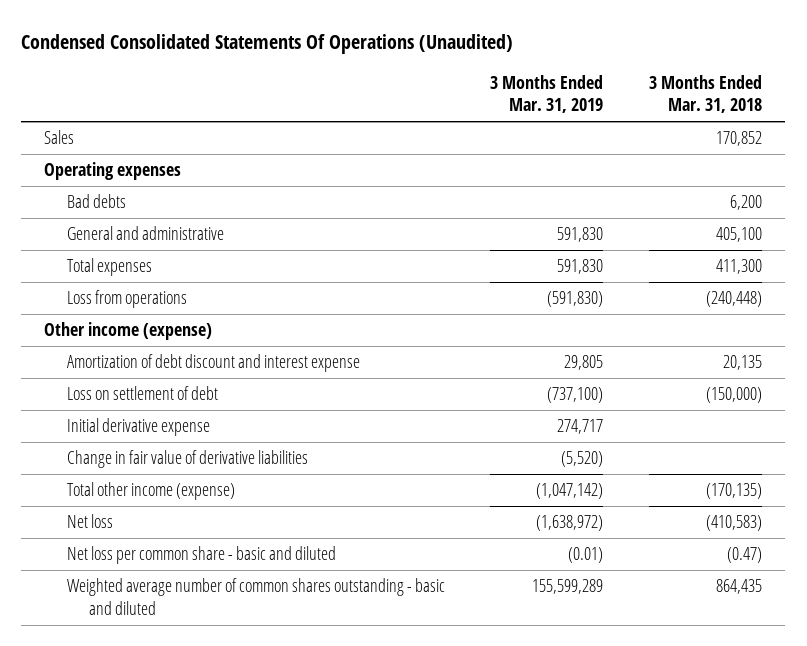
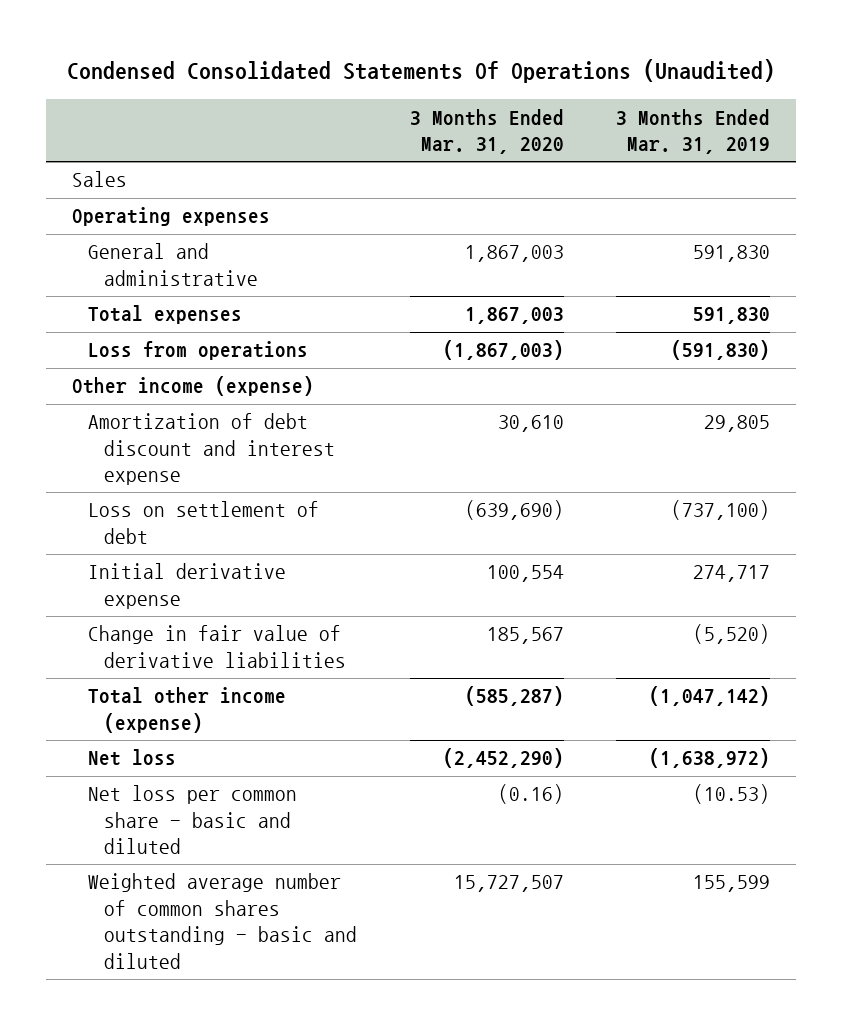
[649,74,763,114] 3 Months Ended Mar. 31, 2018 -> none
none -> [409,108,564,155] 3 Months Ended Mar. 31, 2020
[66,194,126,209] Bad debts -> none
[568,547,604,564] (0.01) -> [692,784,770,805] (10.53)
[532,579,604,595] 155,599,289 -> [692,875,770,893] 155,599

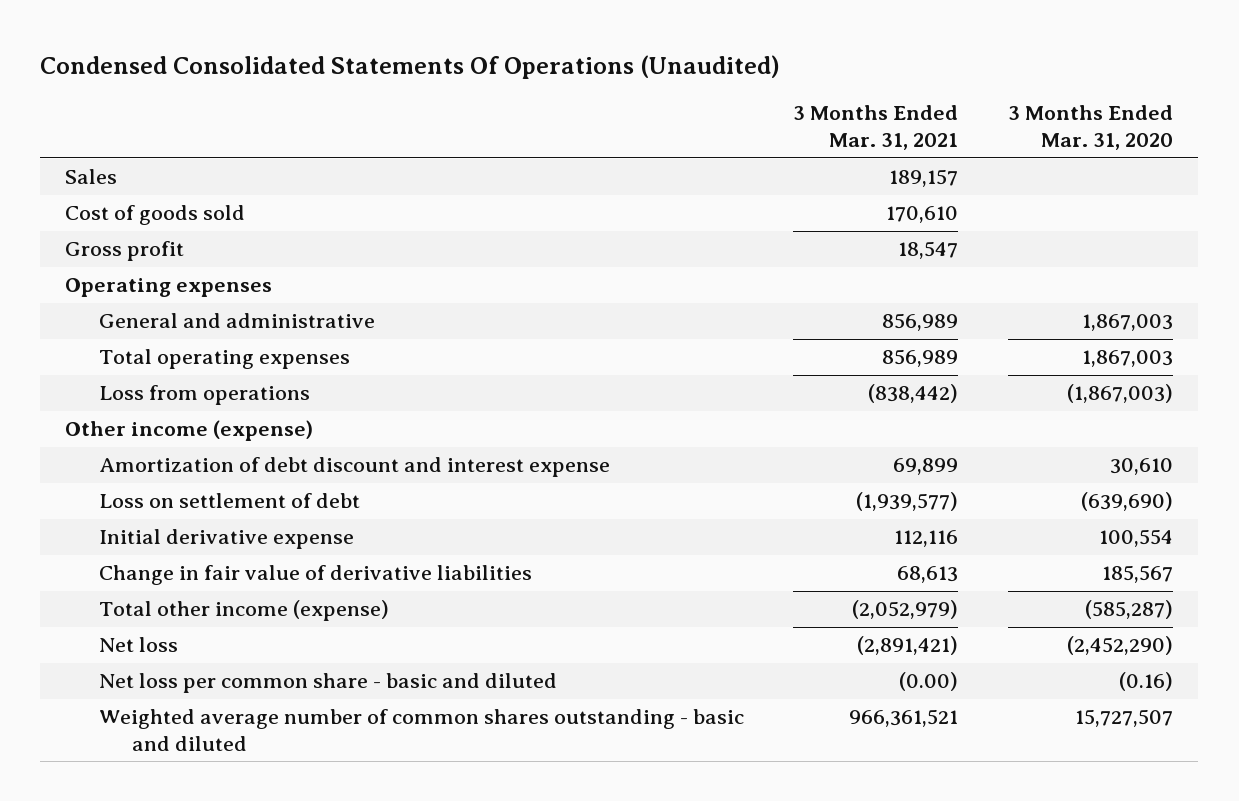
[615,108,770,155] 3 Months Ended Mar. 31, 2019 -> none
none -> [793,105,959,151] 3 Months Ended Mar. 31, 2021
none -> [65,205,246,226] Cost of goods sold
none -> [65,241,185,262] Gross profit
[88,305,243,325] Total expenses -> [98,349,350,370] Total operating expenses

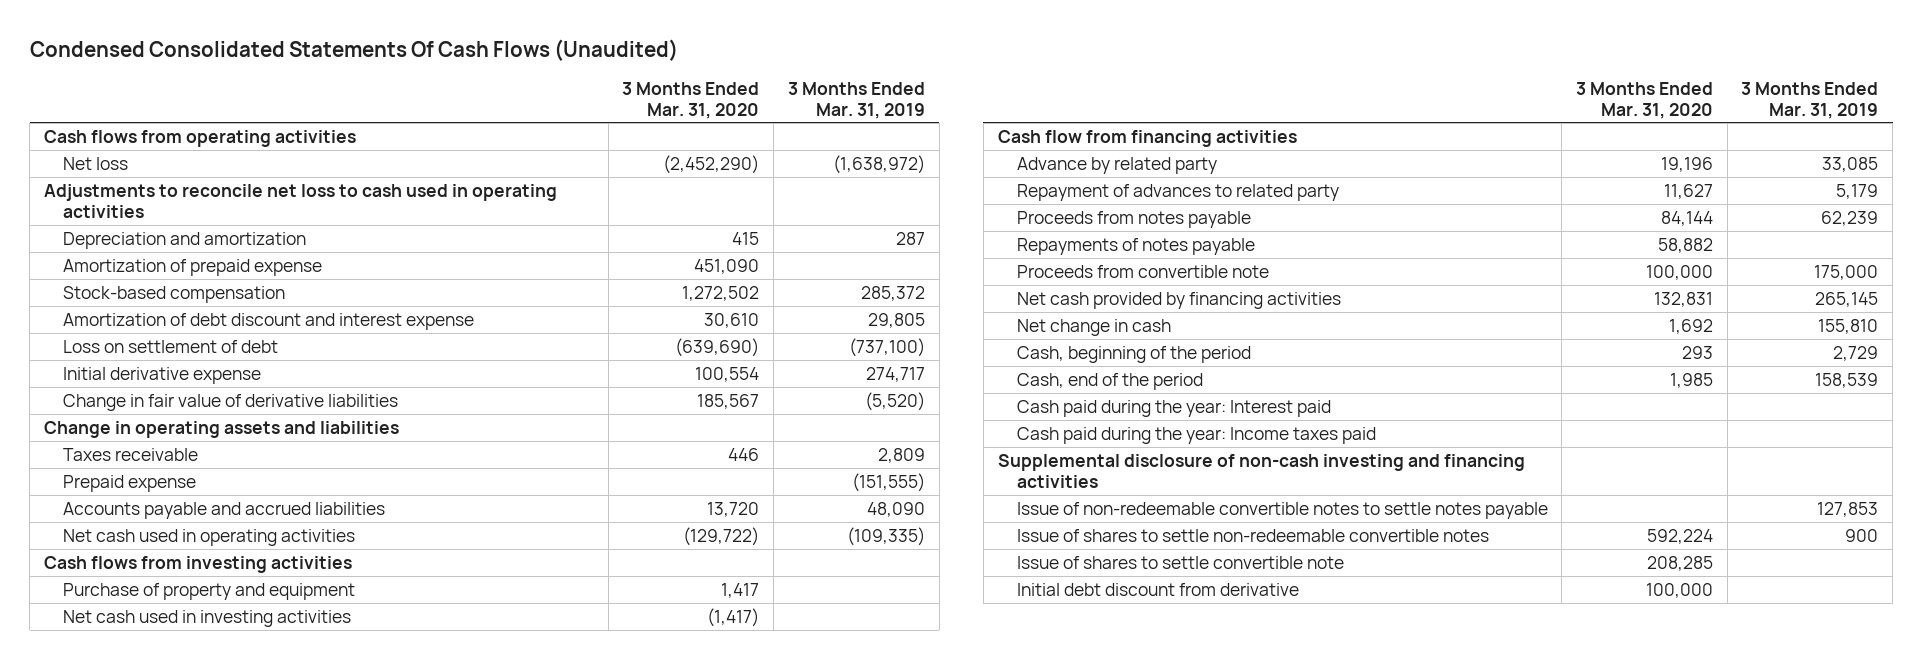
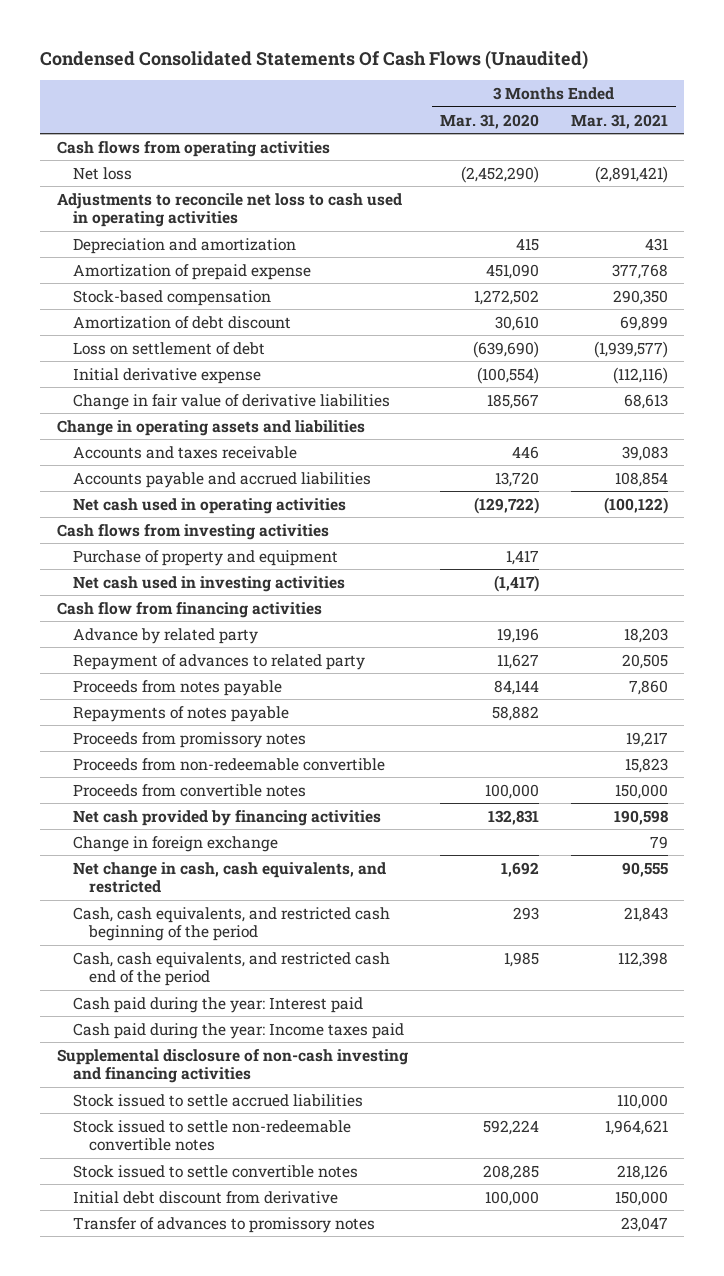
[787,81,925,119] 3 Months Ended Mar. 31, 2019 -> none
none -> [570,113,668,129] Mar. 31, 2021
[63,312,475,330] Amortization of debt discount and interest expense -> [72,315,291,329] Amortization of debt discount
[695,366,760,382] 100,554 -> [476,366,539,384] (100,554)
[63,474,197,492] Prepaid expense -> none
[63,447,199,461] Taxes receivable -> [72,445,297,459] Accounts and taxes receivable
none -> [72,731,306,748] Proceeds from promissory notes
none -> [72,757,385,771] Proceeds from non-redeemable convertible
[1016,264,1269,278] Proceeds from convertible note -> [72,783,306,797] Proceeds from convertible notes
none -> [72,835,278,852] Change in foreign exchange
[1016,318,1171,336] Net change in cash -> [72,861,386,893] Net change in cash, cash equivalents, and restricted
[1016,345,1251,363] Cash, beginning of the period -> [72,906,390,941] Cash, cash equivalents, and restricted cash beginning of the period
[1016,372,1203,390] Cash, end of the period -> [72,951,390,986] Cash, cash equivalents, and restricted cash end of the period
[1016,501,1548,519] Issue of non-redeemable convertible notes to settle notes payable -> none
none -> [72,1093,363,1107] Stock issued to settle accrued liabilities
[1016,528,1489,542] Issue of shares to settle non-redeemable convertible notes -> [72,1119,351,1151] Stock issued to settle non-redeemable convertible notes
[1016,555,1344,569] Issue of shares to settle convertible note -> [72,1164,358,1178] Stock issued to settle convertible notes
none -> [72,1216,375,1233] Transfer of advances to promissory notes

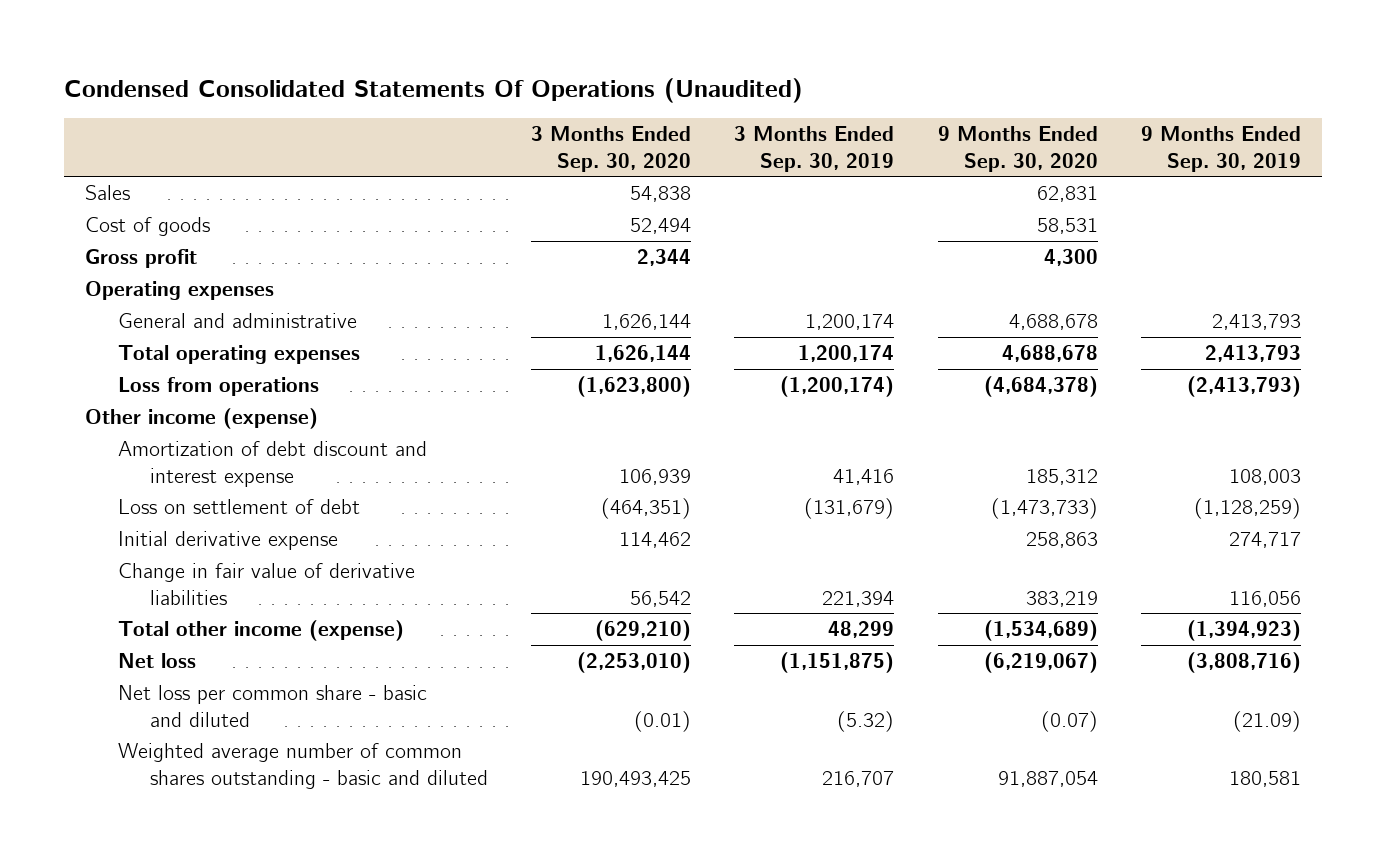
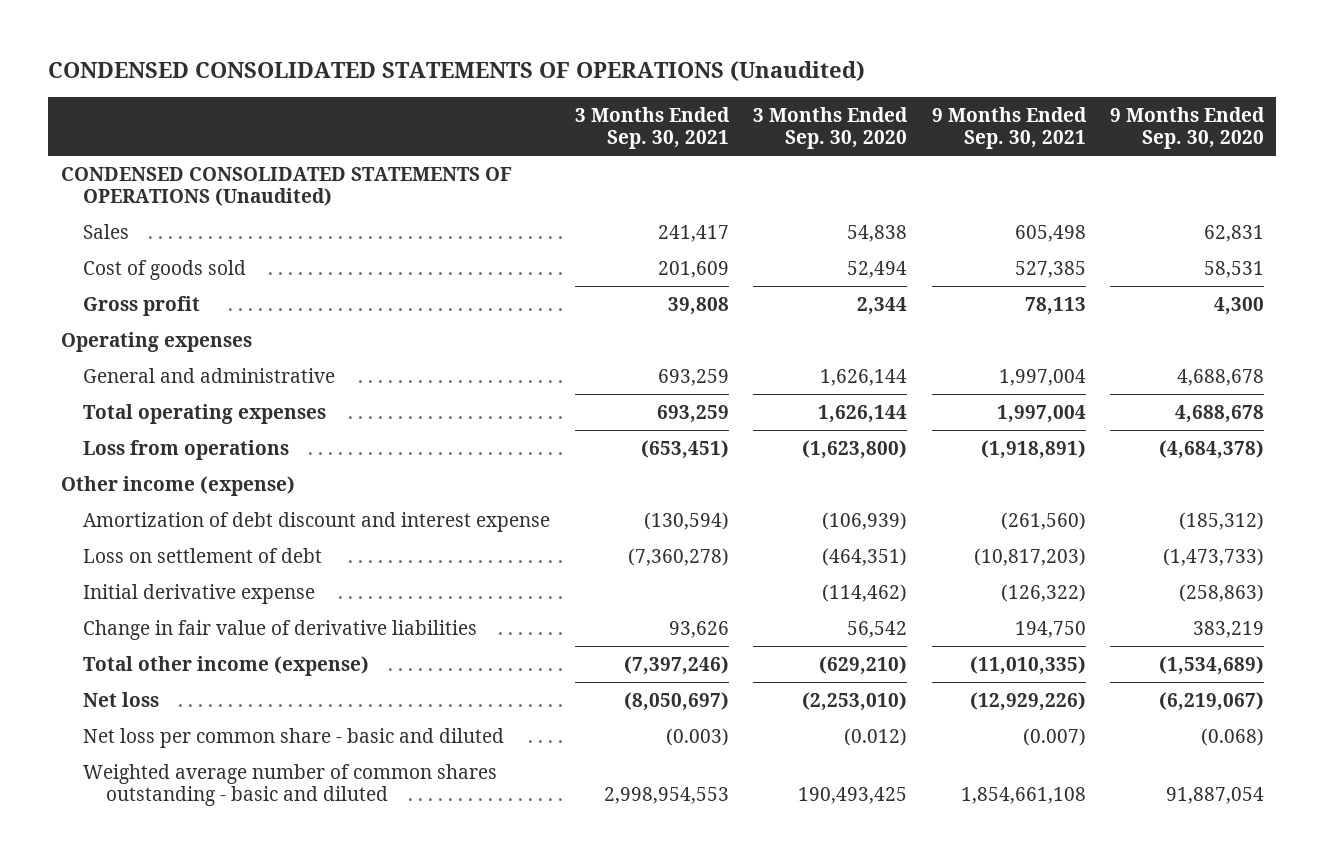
[63,77,803,103] Condensed Consolidated Statements Of Operations (Unaudited) -> [48,60,866,82] CONDENSED CONSOLIDATED STATEMENTS OF OPERATIONS (Unaudited)
[734,126,895,172] 3 Months Ended Sep. 30, 2019 -> none
[1140,126,1301,172] 9 Months Ended Sep. 30, 2019 -> none
none -> [574,106,730,150] 3 Months Ended Sep. 30, 2021
none -> [931,106,1087,150] 9 Months Ended Sep. 30, 2021
none -> [60,166,512,207] CONDENSED CONSOLIDATED STATEMENTS OF OPERATIONS (Unaudited)
[85,217,211,237] Cost of goods -> [83,259,247,280] Cost of goods sold
[619,468,692,485] 106,939 -> [822,511,908,530] (106,939)
[1025,468,1098,485] 185,312 -> [1178,511,1264,530] (185,312)
[619,532,692,549] 114,462 -> [822,583,908,602] (114,462)
[1025,532,1098,549] 258,863 -> [1178,583,1264,602] (258,863)
[634,710,692,732] (0.01) -> [844,727,908,746] (0.012)
[1040,710,1098,732] (0.07) -> [1200,727,1264,746] (0.068)

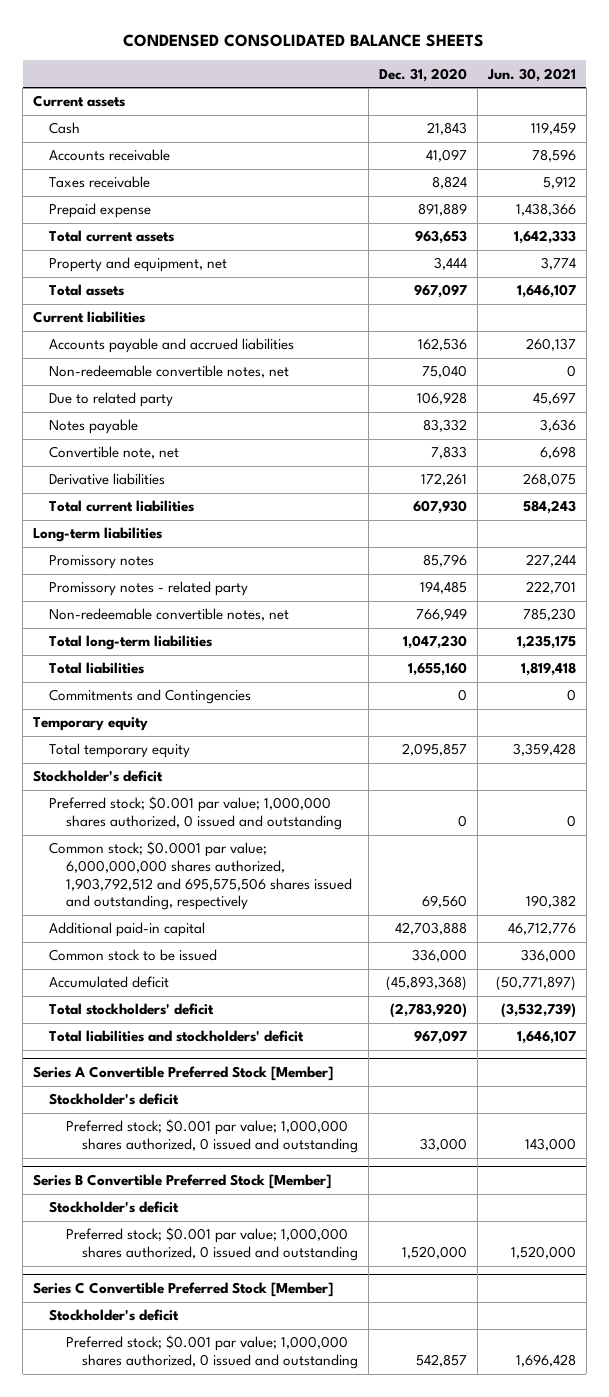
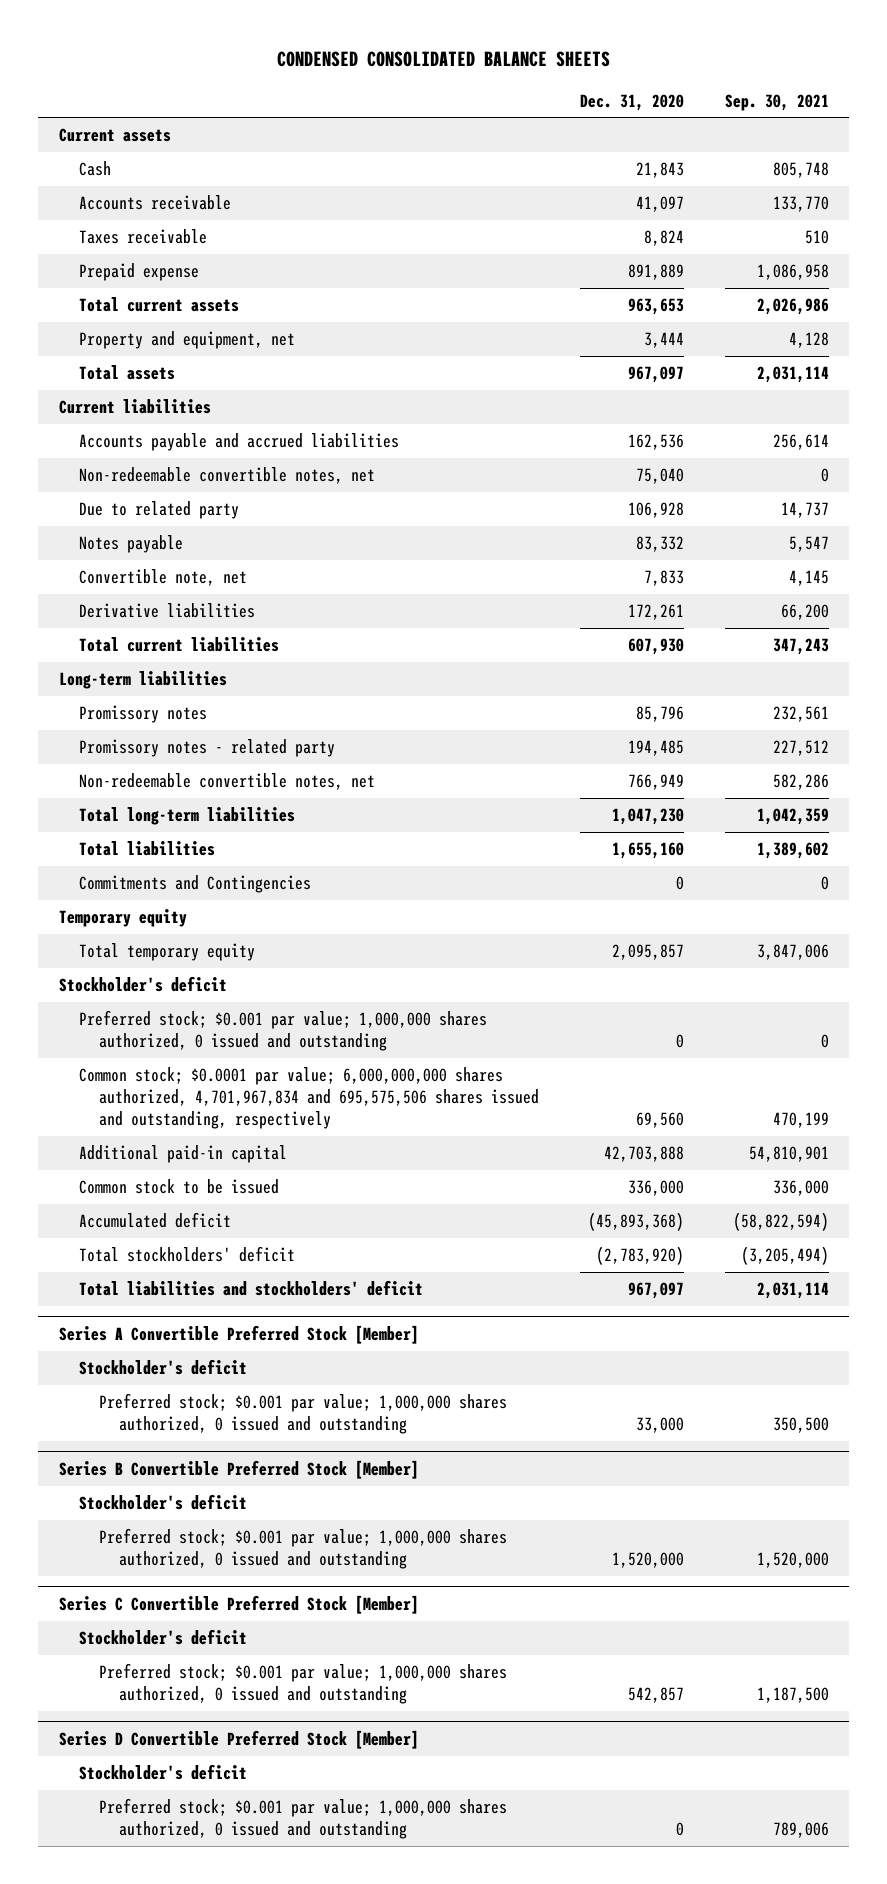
[486,67,576,82] Jun. 30, 2021 -> none
none -> [724,93,829,111] Sep. 30, 2021
[49,841,352,911] Common stock; $0.0001 par value; 6,000,000,000 shares authorized, 1,903,792,512 and 695,575,506 shares issued and outstanding, respectively -> [78,1067,539,1130] Common stock; $0.0001 par value; 6,000,000,000 shares authorized, 4,701,967,834 and 695,575,506 shares issued and outstanding, respectively
none -> [58,1730,419,1750] Series D Convertible Preferred Stock [Member]
none -> [78,1764,247,1781] Stockholder's deficit
none -> [98,1798,507,1840] Preferred stock; $0.001 par value; 1,000,000 shares authorized, 0 issued and outstanding

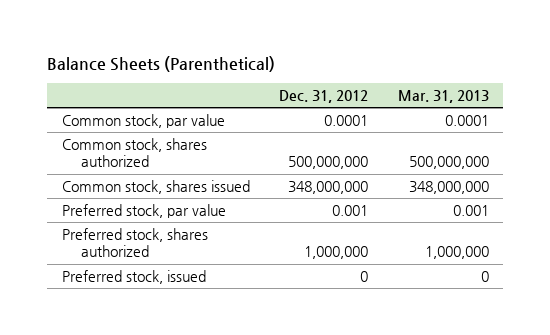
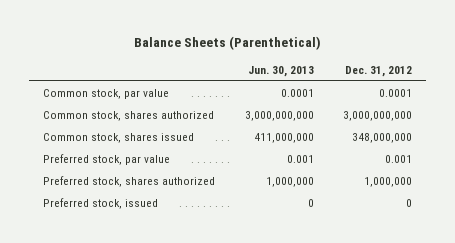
[397,89,489,103] Mar. 31, 2013 -> none
none -> [247,65,314,77] Jun. 30, 2013
[288,156,369,170] 500,000,000 -> [342,111,412,122] 3,000,000,000

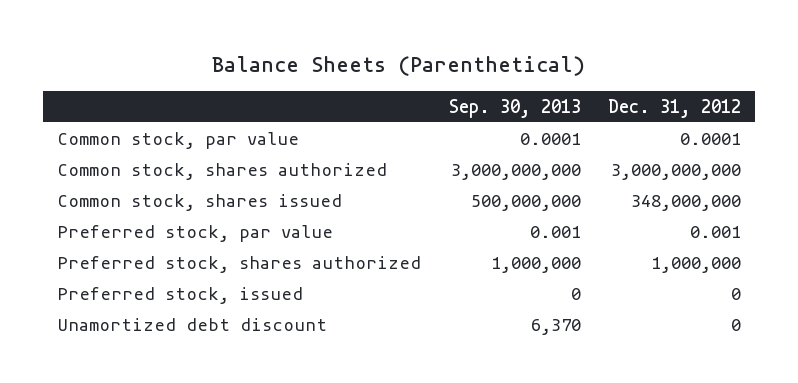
[247,65,314,77] Jun. 30, 2013 -> none
none -> [448,98,581,118] Sep. 30, 2013
none -> [56,318,327,332] Unamortized debt discount

